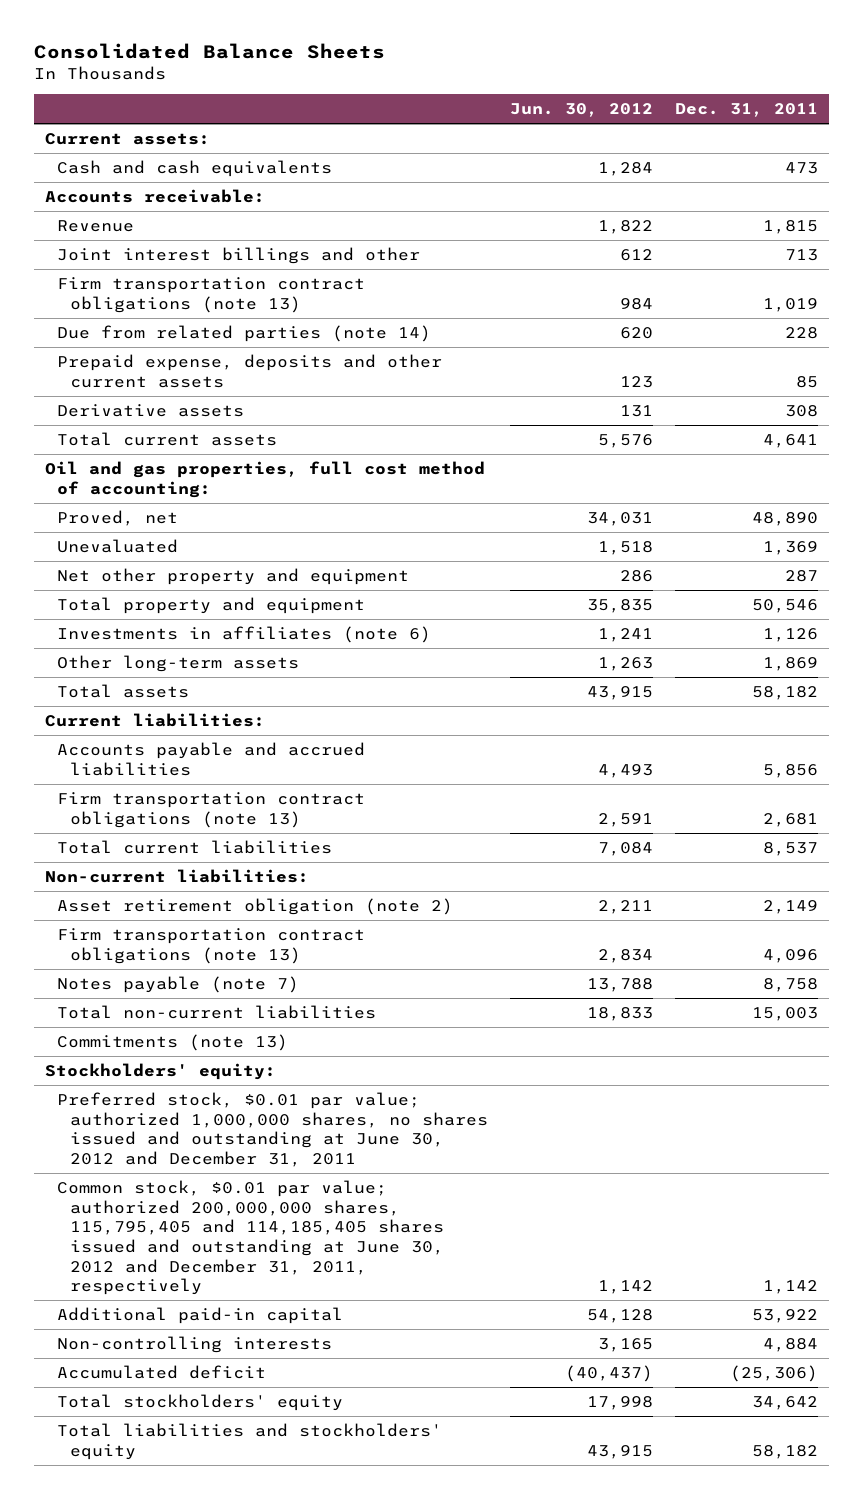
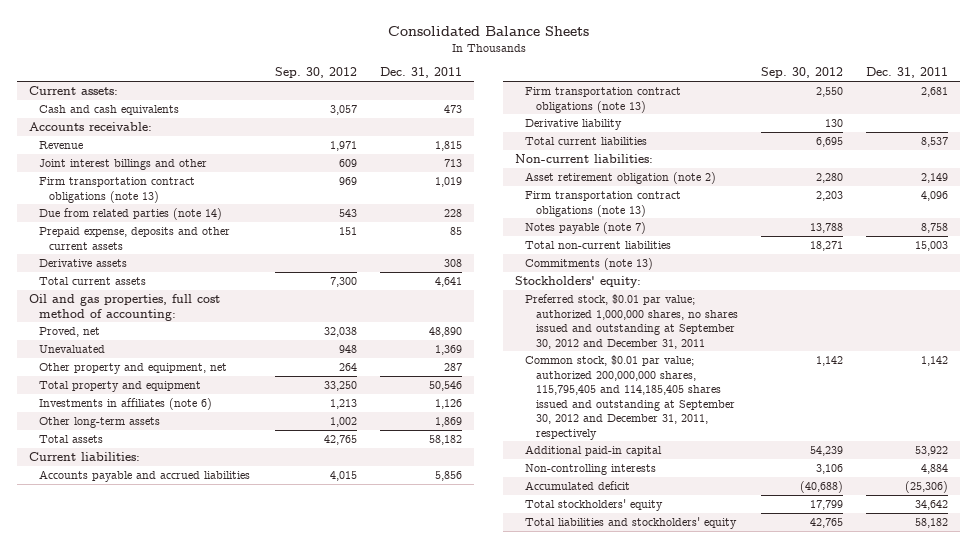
[509,103,653,118] Jun. 30, 2012 -> none
none -> [274,67,357,79] Sep. 30, 2012
[57,567,410,585] Net other property and equipment -> [39,362,228,374] Other property and equipment, net
none -> [525,118,623,130] Derivative liability
[57,1091,489,1167] Preferred stock, $0.01 par value; authorized 1,000,000 shares, no shares issued and outstanding at June 30, 2012 and December 31, 2011 -> [525,293,738,349] Preferred stock, $0.01 par value; authorized 1,000,000 shares, no shares issued and outstanding at September 30, 2012 and December 31, 2011
[57,1179,445,1296] Common stock, $0.01 par value; authorized 200,000,000 shares, 115,795,405 and 114,185,405 shares issued and outstanding at June 30, 2012 and December 31, 2011, respectively -> [525,354,735,440] Common stock, $0.01 par value; authorized 200,000,000 shares, 115,795,405 and 114,185,405 shares issued and outstanding at September 30, 2012 and December 31, 2011, respectively

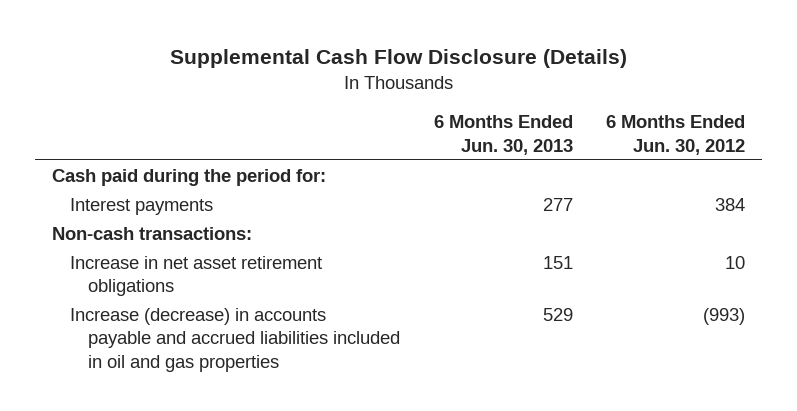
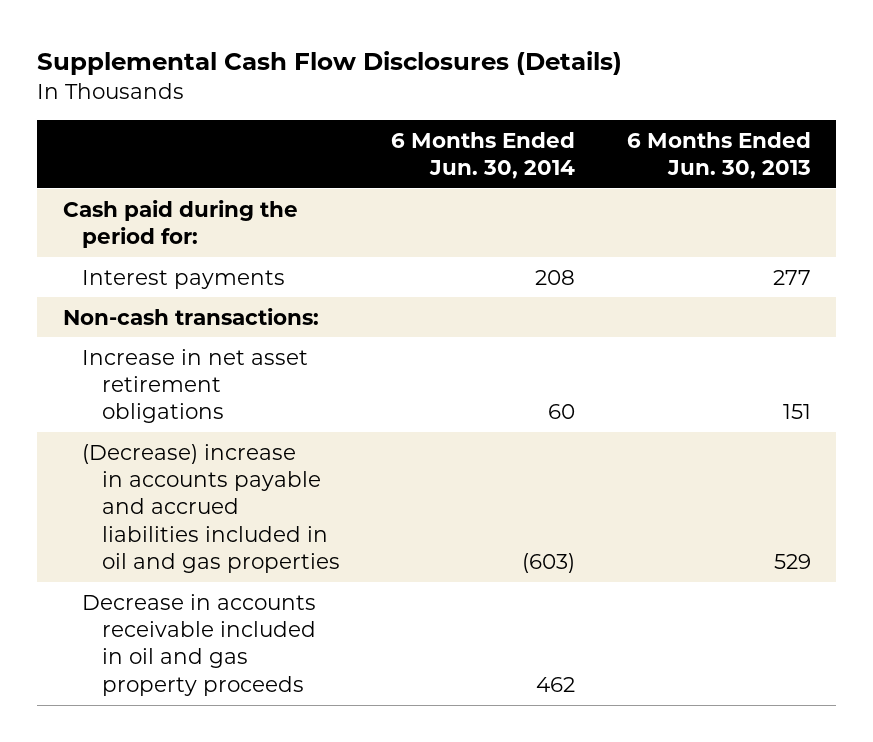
[169,48,627,68] Supplemental Cash Flow Disclosure (Details) -> [37,51,623,76] Supplemental Cash Flow Disclosures (Details)
[606,115,746,155] 6 Months Ended Jun. 30, 2012 -> none
none -> [391,131,576,180] 6 Months Ended Jun. 30, 2014
[70,307,401,372] Increase (decrease) in accounts payable and accrued liabilities included in oil and gas properties -> [82,443,340,574] (Decrease) increase in accounts payable and accrued liabilities included in oil and gas properties
none -> [82,593,317,696] Decrease in accounts receivable included in oil and gas property proceeds

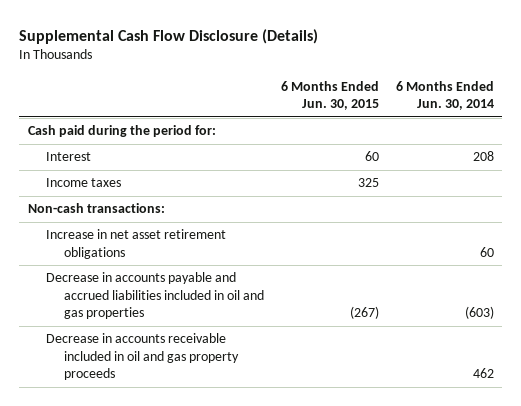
[37,51,623,76] Supplemental Cash Flow Disclosures (Details) -> [19,28,319,44] Supplemental Cash Flow Disclosure (Details)
[626,131,811,180] 6 Months Ended Jun. 30, 2013 -> none
none -> [280,80,379,111] 6 Months Ended Jun. 30, 2015
[82,269,286,289] Interest payments -> [45,152,91,162] Interest
none -> [45,178,121,188] Income taxes
[82,443,340,574] (Decrease) increase in accounts payable and accrued liabilities included in oil and gas properties -> [45,272,265,320] Decrease in accounts payable and accrued liabilities included in oil and gas properties

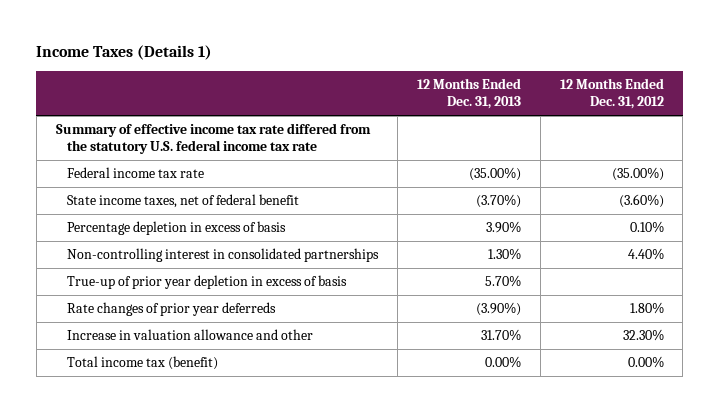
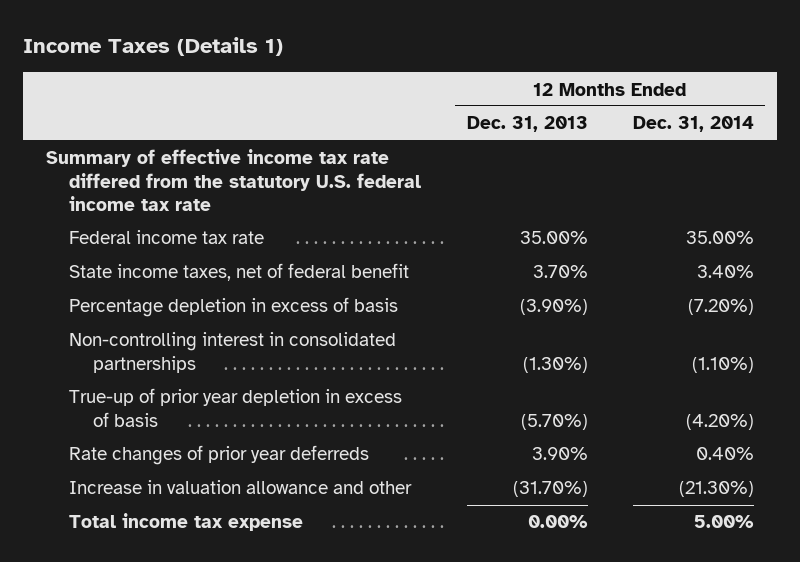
[559,78,664,110] 12 Months Ended Dec. 31, 2012 -> none
none -> [632,116,754,133] Dec. 31, 2014
[468,167,521,182] (35.00%) -> [519,231,588,245] 35.00%
[475,194,521,209] (3.70%) -> [532,265,588,279] 3.70%
[485,221,521,234] 3.90% -> [519,299,588,316] (3.90%)
[487,248,521,261] 1.30% -> [522,356,588,373] (1.30%)
[484,275,521,288] 5.70% -> [520,413,588,430] (5.70%)
[475,302,521,317] (3.90%) -> [531,447,588,461] 3.90%
[480,329,521,342] 31.70% -> [512,481,588,498] (31.70%)
[66,356,218,371] Total income tax (benefit) -> [69,513,304,532] Total income tax expense

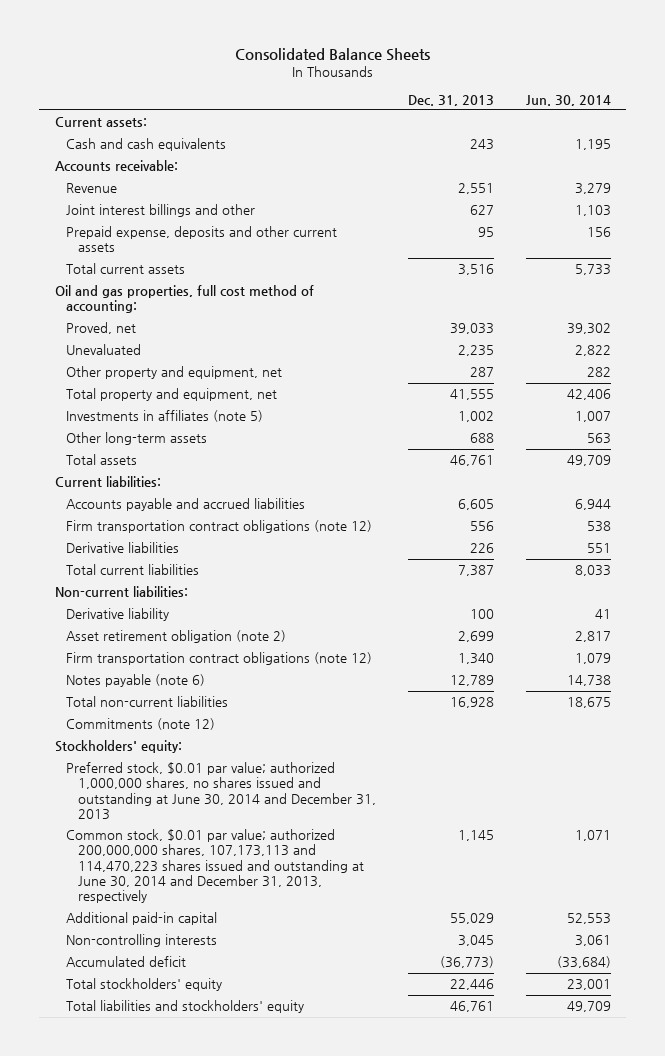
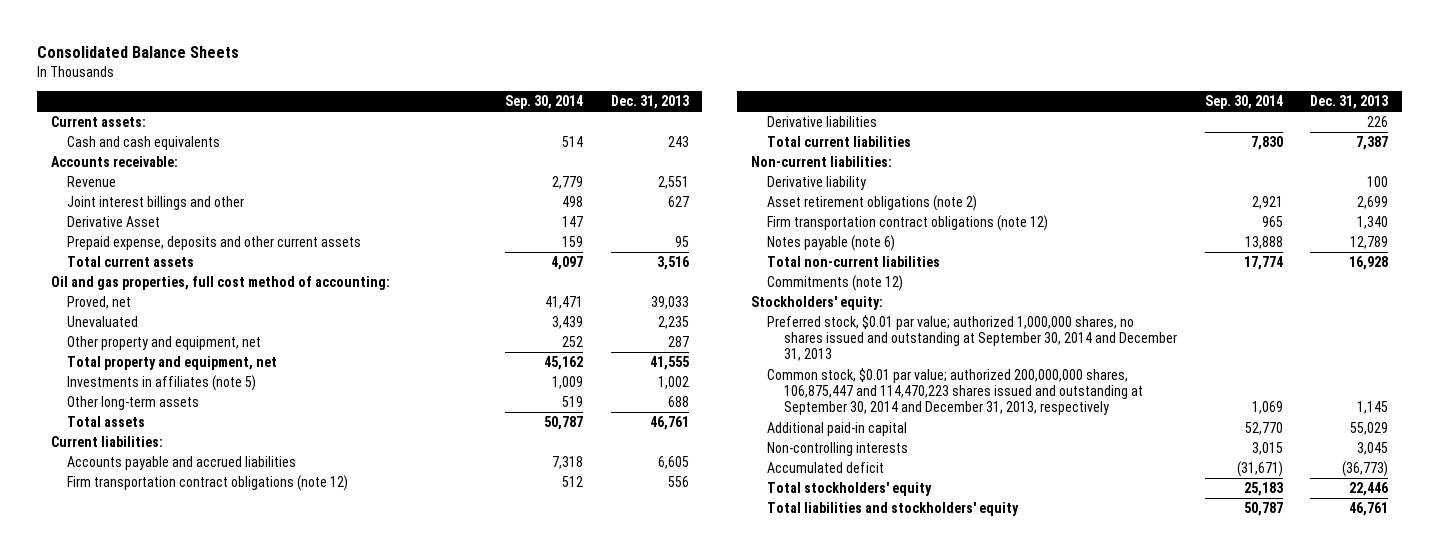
[525,94,611,106] Jun. 30, 2014 -> none
none -> [504,94,583,109] Sep. 30, 2014
none -> [67,216,161,228] Derivative Asset
[66,630,287,644] Asset retirement obligation (note 2) -> [767,195,978,212] Asset retirement obligations (note 2)
[66,762,377,820] Preferred stock, $0.01 par value; authorized 1,000,000 shares, no shares issued and outstanding at June 30, 2014 and December 31, 2013 -> [767,315,1178,362] Preferred stock, $0.01 par value; authorized 1,000,000 shares, no shares issued and outstanding at September 30, 2014 and December 31, 2013
[66,829,365,904] Common stock, $0.01 par value; authorized 200,000,000 shares, 107,173,113 and 114,470,223 shares issued and outstanding at June 30, 2014 and December 31, 2013, respectively -> [767,368,1144,416] Common stock, $0.01 par value; authorized 200,000,000 shares, 106,875,447 and 114,470,223 shares issued and outstanding at September 30, 2014 and December 31, 2013, respectively

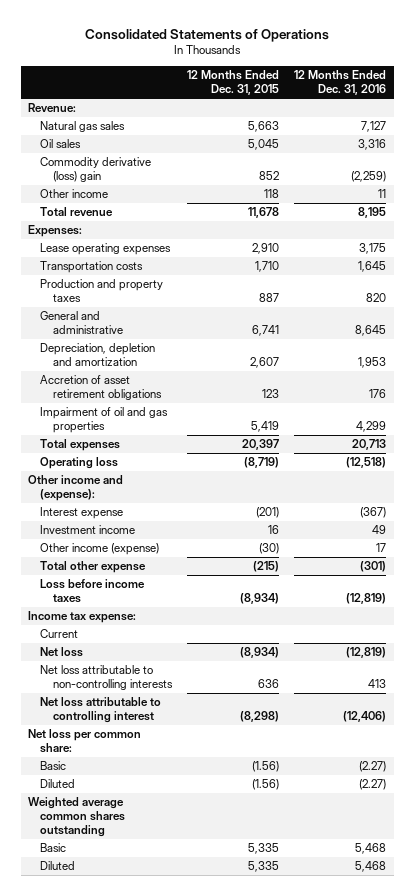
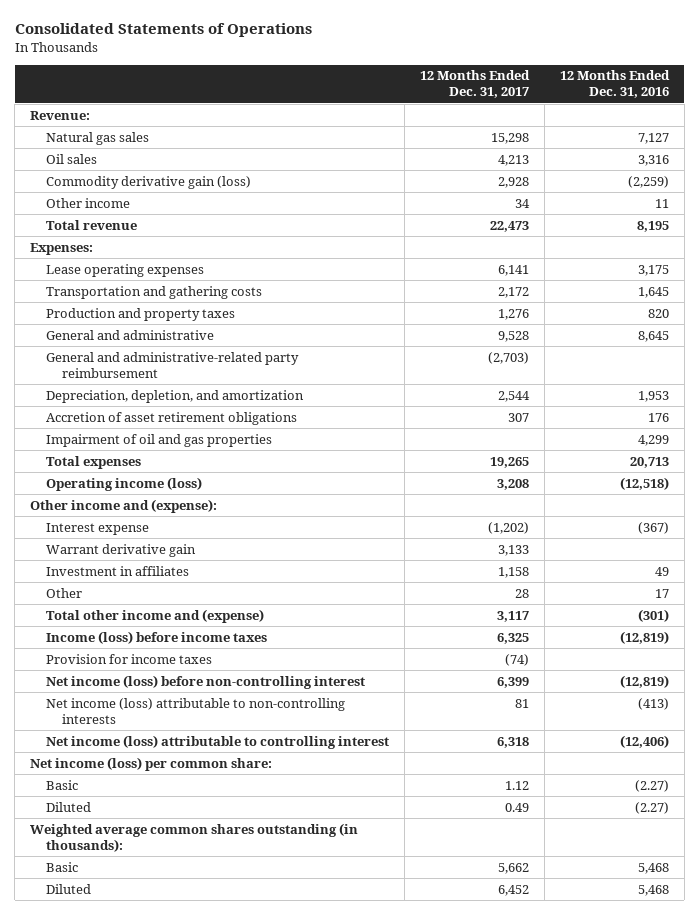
[186,70,279,96] 12 Months Ended Dec. 31, 2015 -> none
none -> [419,70,530,99] 12 Months Ended Dec. 31, 2017
[40,157,152,183] Commodity derivative (loss) gain -> [46,175,252,189] Commodity derivative gain (loss)
[40,261,144,274] Transportation costs -> [46,285,263,299] Transportation and gathering costs
none -> [46,351,300,378] General and administrative-related party reimbursement
[40,343,156,367] Depreciation, depletion and amortization -> [46,389,305,403] Depreciation, depletion, and amortization
[40,457,119,470] Operating loss -> [46,476,203,491] Operating income (loss)
[40,525,136,535] Investment income -> none
[28,611,137,624] Income tax expense: -> none
none -> [46,543,197,557] Warrant derivative gain
none -> [46,565,190,576] Investment in affiliates
[40,543,160,556] Other income (expense) -> [46,587,83,598] Other
[40,561,147,574] Total other expense -> [46,608,265,623] Total other income and (expense)
[40,579,146,604] Loss before income taxes -> [46,630,268,644] Income (loss) before income taxes
[40,629,79,639] Current -> [46,653,213,664] Provision for income taxes
[40,647,84,658] Net loss -> [46,674,366,689] Net income (loss) before non-controlling interest
[40,665,173,691] Net loss attributable to non-controlling interests -> [46,697,346,724] Net income (loss) attributable to non-controlling interests
[368,679,387,689] 413 -> [637,697,669,710] (413)
[40,697,162,724] Net loss attributable to controlling interest -> [46,734,390,749] Net income (loss) attributable to controlling interest
[28,729,142,754] Net loss per common share: -> [29,756,272,771] Net income (loss) per common share:
[28,797,126,838] Weighted average common shares outstanding -> [29,822,358,852] Weighted average common shares outstanding (in thousands):

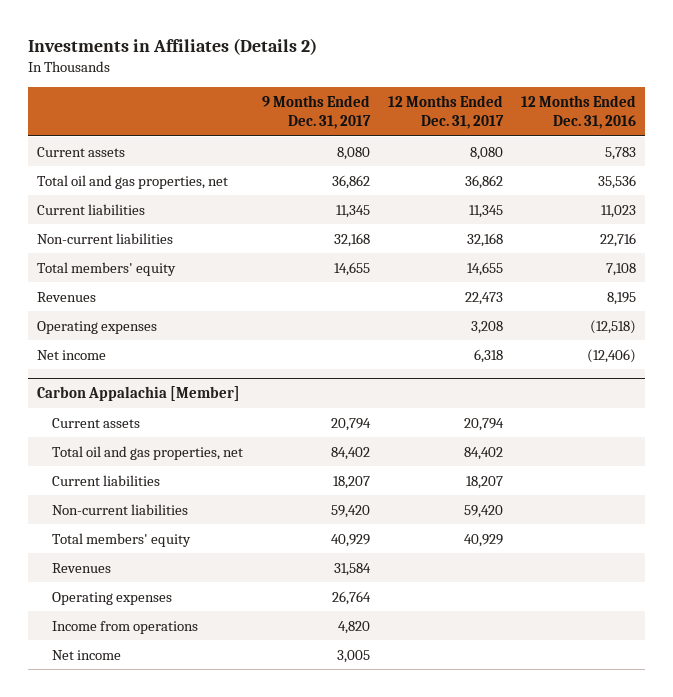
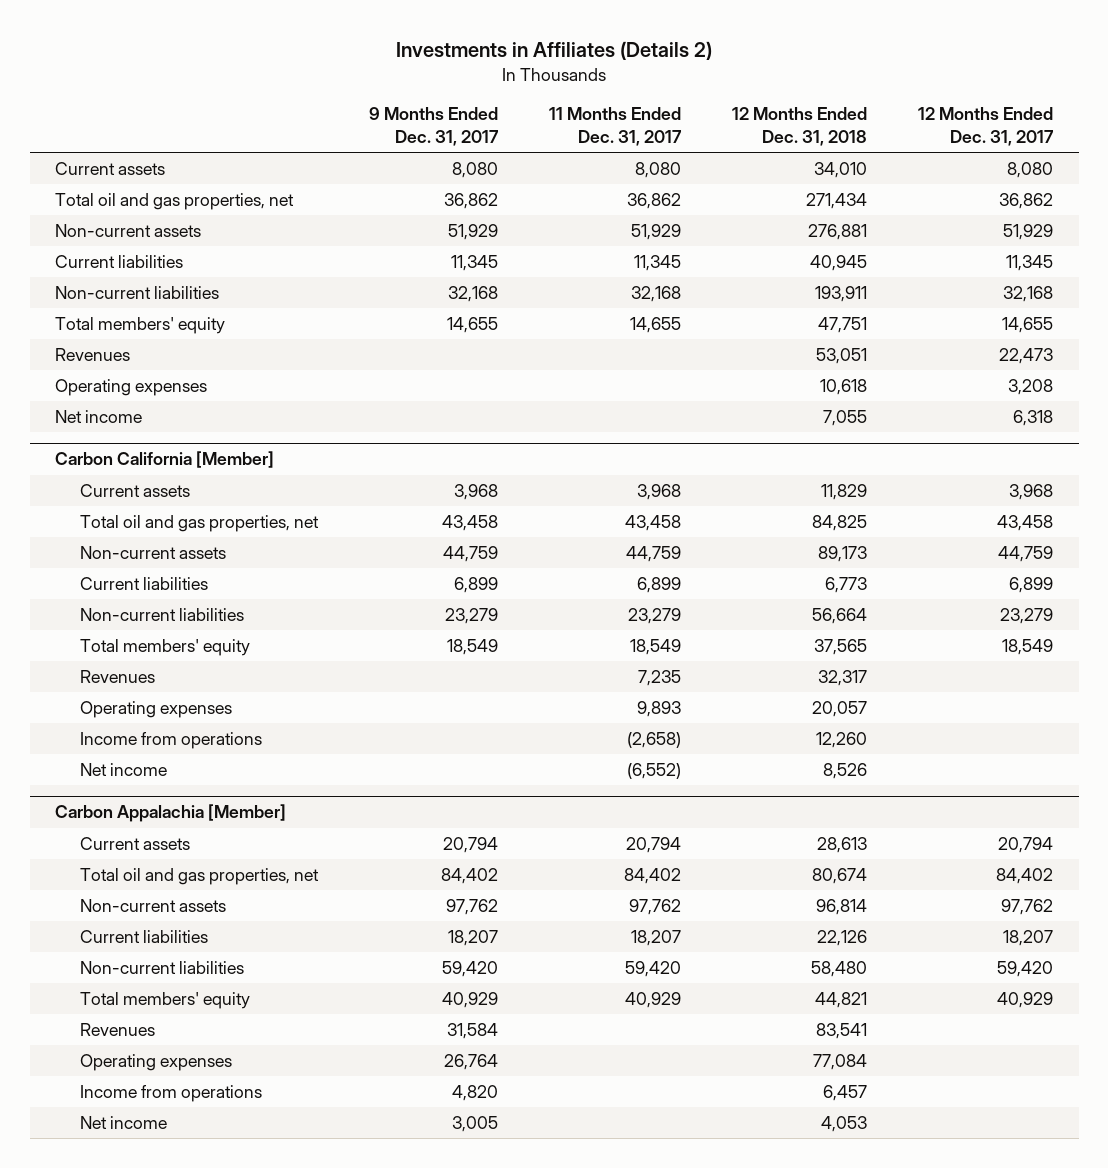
[521,94,637,130] 12 Months Ended Dec. 31, 2016 -> none
none -> [548,107,682,146] 11 Months Ended Dec. 31, 2017
none -> [731,107,867,146] 12 Months Ended Dec. 31, 2018
none -> [55,224,202,238] Non-current assets
none -> [55,451,275,469] Carbon California [Member]
none -> [79,484,190,498] Current assets
none -> [79,515,319,533] Total oil and gas properties, net
none -> [79,546,226,560] Non-current assets
none -> [79,577,208,591] Current liabilities
none -> [79,608,244,622] Non-current liabilities
none -> [79,639,250,657] Total members' equity
none -> [79,670,155,684] Revenues
none -> [79,701,232,719] Operating expenses
none -> [79,732,262,750] Income from operations
none -> [79,763,167,777] Net income
none -> [79,899,226,913] Non-current assets

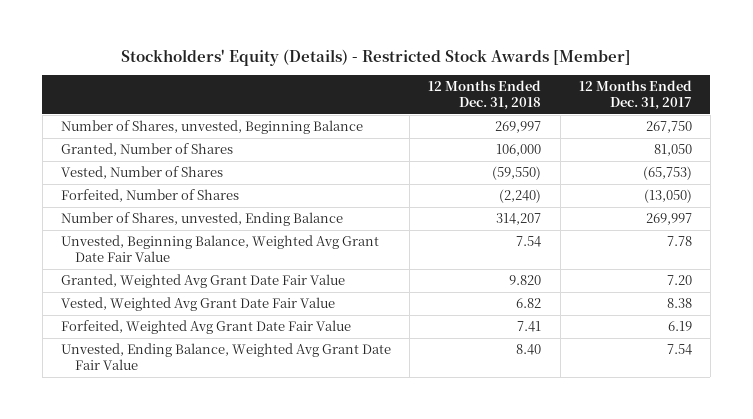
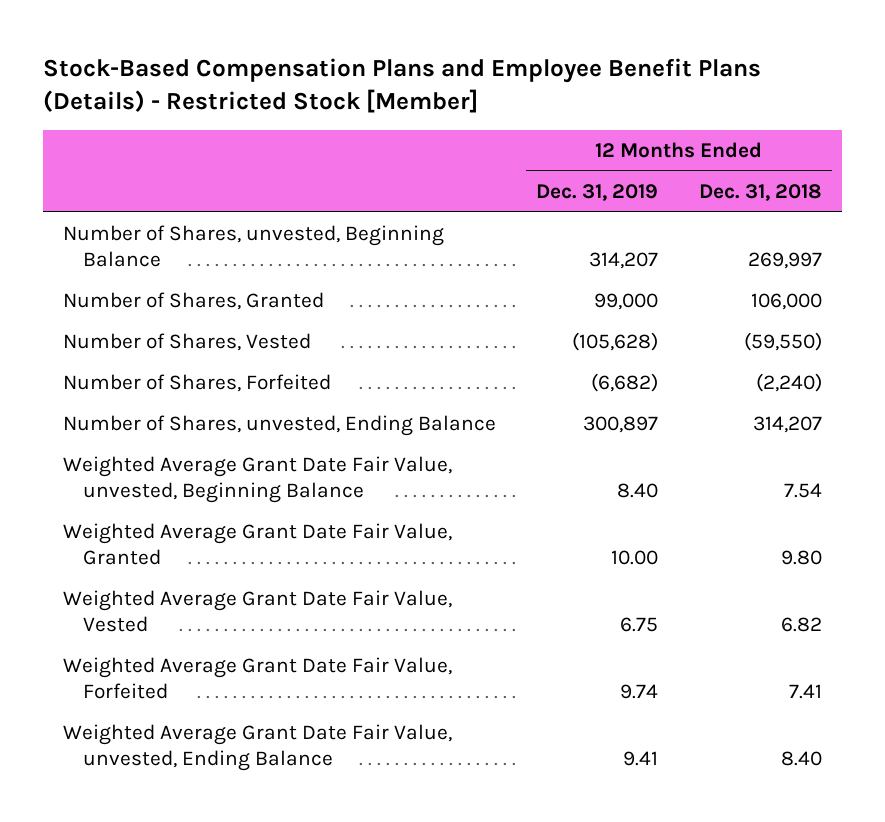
[121,49,632,67] Stockholders' Equity (Details) - Restricted Stock Awards [Member] -> [42,57,761,113] Stock-Based Compensation Plans and Employee Benefit Plans (Details) - Restricted Stock [Member]
[578,80,692,111] 12 Months Ended Dec. 31, 2017 -> none
none -> [536,183,659,201] Dec. 31, 2019
[60,143,233,157] Granted, Number of Shares -> [62,292,324,311] Number of Shares, Granted
[60,166,223,180] Vested, Number of Shares -> [62,333,311,352] Number of Shares, Vested
[60,189,239,203] Forfeited, Number of Shares -> [62,374,331,393] Number of Shares, Forfeited
[60,235,379,263] Unvested, Beginning Balance, Weighted Avg Grant Date Fair Value -> [62,456,452,504] Weighted Average Grant Date Fair Value, unvested, Beginning Balance
[60,274,345,289] Granted, Weighted Avg Grant Date Fair Value -> [62,523,452,566] Weighted Average Grant Date Fair Value, Granted
[509,275,542,286] 9.820 -> [780,550,822,566] 9.80
[60,297,335,312] Vested, Weighted Avg Grant Date Fair Value -> [62,590,452,633] Weighted Average Grant Date Fair Value, Vested
[60,320,351,335] Forfeited, Weighted Avg Grant Date Fair Value -> [62,657,452,700] Weighted Average Grant Date Fair Value, Forfeited
[60,343,391,371] Unvested, Ending Balance, Weighted Avg Grant Date Fair Value -> [62,724,452,772] Weighted Average Grant Date Fair Value, unvested, Ending Balance

